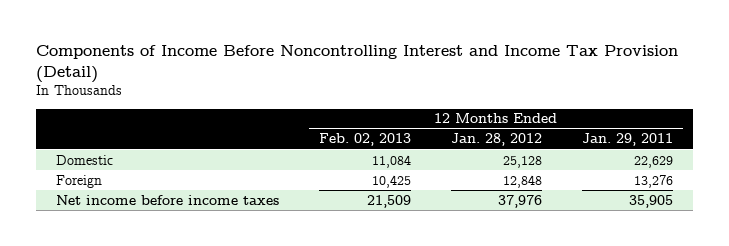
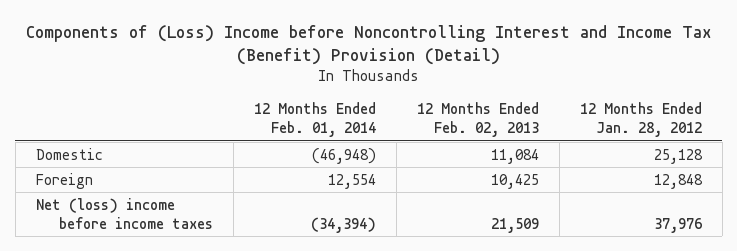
[35,45,678,84] Components of Income Before Noncontrolling Interest and Income Tax Provision (Detail) -> [25,25,712,66] Components of (Loss) Income before Noncontrolling Interest and Income Tax (Benefit) Provision (Detail)
[582,133,674,147] Jan. 29, 2011 -> none
none -> [253,102,376,138] 12 Months Ended Feb. 01, 2014
[55,194,279,205] Net income before income taxes -> [35,197,213,229] Net (loss) income before income taxes

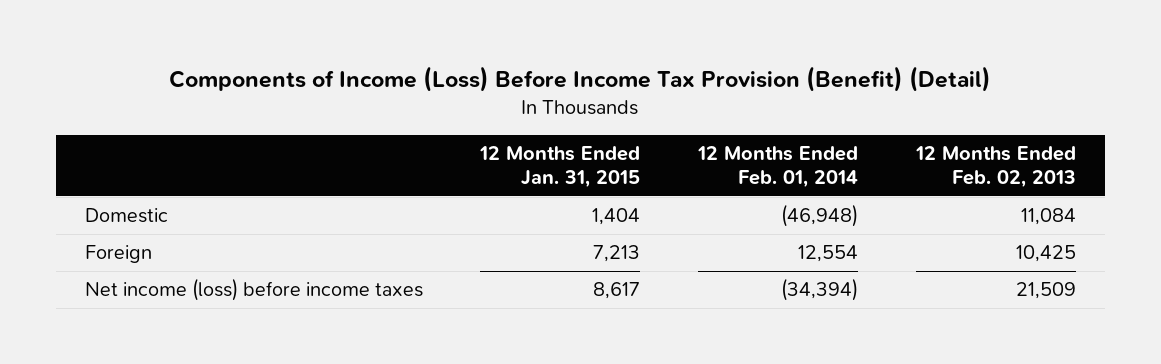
[25,25,712,66] Components of (Loss) Income before Noncontrolling Interest and Income Tax (Benefit) Provision (Detail) -> [169,66,992,93] Components of Income (Loss) Before Income Tax Provision (Benefit) (Detail)
[579,102,702,138] 12 Months Ended Jan. 28, 2012 -> none
none -> [479,146,641,188] 12 Months Ended Jan. 31, 2015
[35,197,213,229] Net (loss) income before income taxes -> [84,278,423,302] Net income (loss) before income taxes

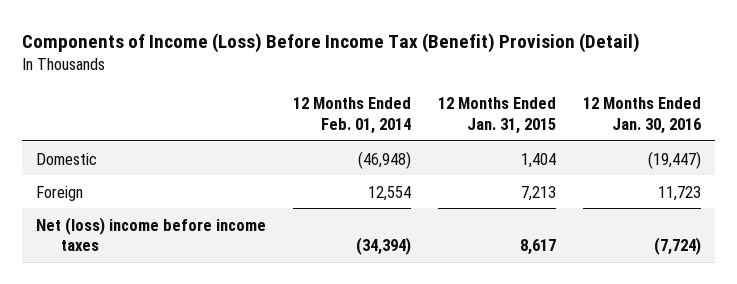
[169,66,992,93] Components of Income (Loss) Before Income Tax Provision (Benefit) (Detail) -> [21,32,640,53] Components of Income (Loss) Before Income Tax (Benefit) Provision (Detail)
[915,146,1077,188] 12 Months Ended Feb. 02, 2013 -> none
none -> [583,97,702,135] 12 Months Ended Jan. 30, 2016
[84,278,423,302] Net income (loss) before income taxes -> [35,216,266,252] Net (loss) income before income taxes

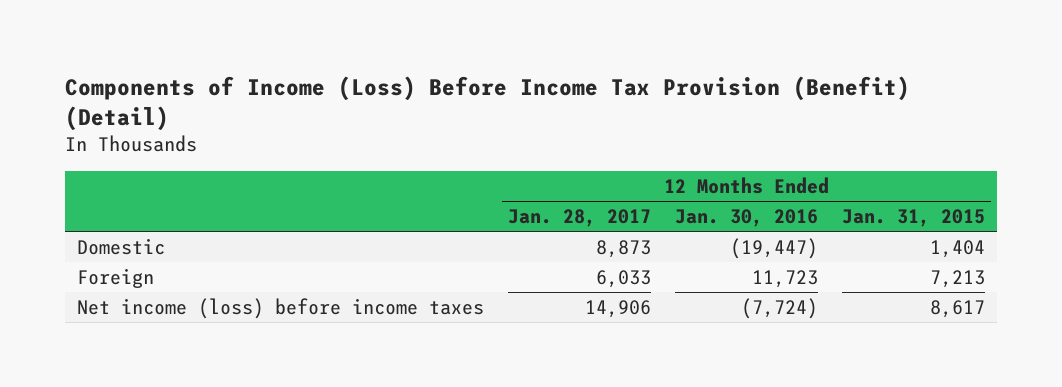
[21,32,640,53] Components of Income (Loss) Before Income Tax (Benefit) Provision (Detail) -> [64,76,910,132] Components of Income (Loss) Before Income Tax Provision (Benefit) (Detail)
[292,97,411,135] 12 Months Ended Feb. 01, 2014 -> none
none -> [507,208,651,227] Jan. 28, 2017
[35,216,266,252] Net (loss) income before income taxes -> [76,297,484,319] Net income (loss) before income taxes

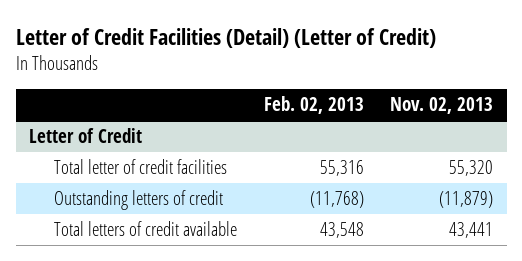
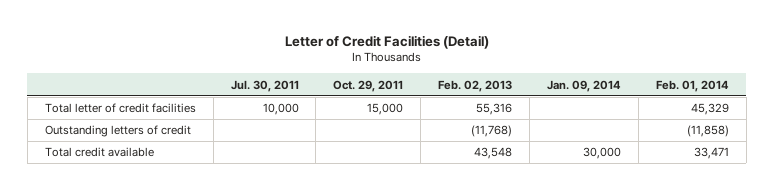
[15,27,436,48] Letter of Credit Facilities (Detail) (Letter of Credit) -> [284,34,489,49] Letter of Credit Facilities (Detail)
[390,97,494,115] Nov. 02, 2013 -> none
none -> [230,79,299,92] Jul. 30, 2011
none -> [333,79,404,92] Oct. 29, 2011
none -> [546,79,621,92] Jan. 09, 2014
none -> [655,79,729,92] Feb. 01, 2014
[29,128,143,144] Letter of Credit -> none
[54,221,238,237] Total letters of credit available -> [44,147,154,158] Total credit available

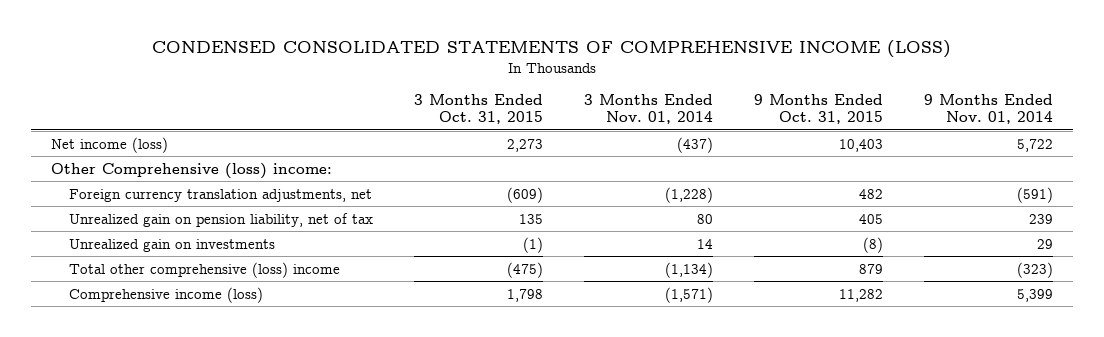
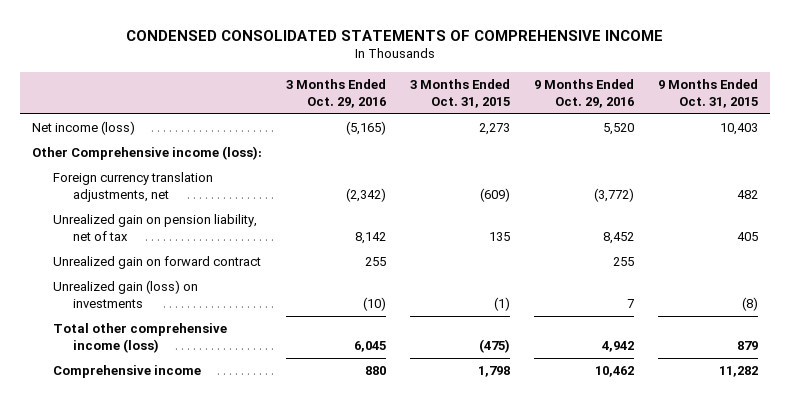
[151,40,951,59] CONDENSED CONSOLIDATED STATEMENTS OF COMPREHENSIVE INCOME (LOSS) -> [125,29,663,41] CONDENSED CONSOLIDATED STATEMENTS OF COMPREHENSIVE INCOME
[584,93,714,124] 3 Months Ended Nov. 01, 2014 -> none
[923,93,1053,124] 9 Months Ended Nov. 01, 2014 -> none
none -> [286,79,387,108] 3 Months Ended Oct. 29, 2016
none -> [533,79,634,108] 9 Months Ended Oct. 29, 2016
[51,162,333,179] Other Comprehensive (loss) income: -> [32,146,263,161] Other Comprehensive income (loss):
none -> [52,256,261,270] Unrealized gain on forward contract
[69,238,276,252] Unrealized gain on investments -> [52,280,198,309] Unrealized gain (loss) on investments
[69,261,341,278] Total other comprehensive (loss) income -> [52,323,227,354] Total other comprehensive income (loss)
[69,286,264,303] Comprehensive income (loss) -> [52,365,201,379] Comprehensive income

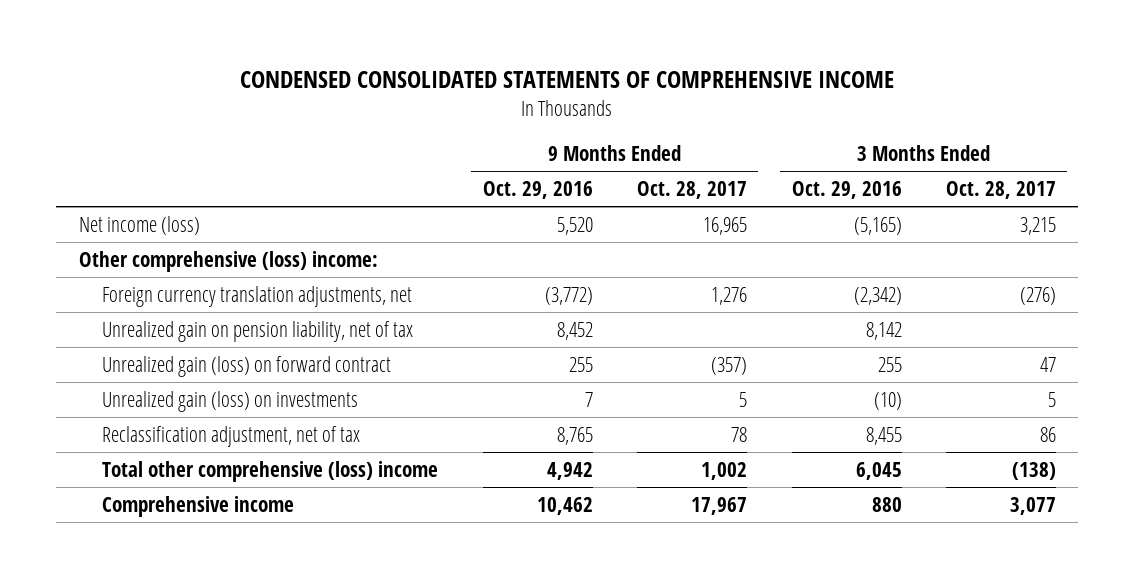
[409,79,510,108] 3 Months Ended Oct. 31, 2015 -> none
[657,79,758,108] 9 Months Ended Oct. 31, 2015 -> none
none -> [637,181,748,200] Oct. 28, 2017
none -> [946,181,1057,200] Oct. 28, 2017
[32,146,263,161] Other Comprehensive income (loss): -> [78,250,378,272] Other comprehensive (loss) income:
[52,256,261,270] Unrealized gain on forward contract -> [102,355,392,377] Unrealized gain (loss) on forward contract
none -> [102,425,361,447] Reclassification adjustment, net of tax
[52,323,227,354] Total other comprehensive income (loss) -> [102,460,439,482] Total other comprehensive (loss) income

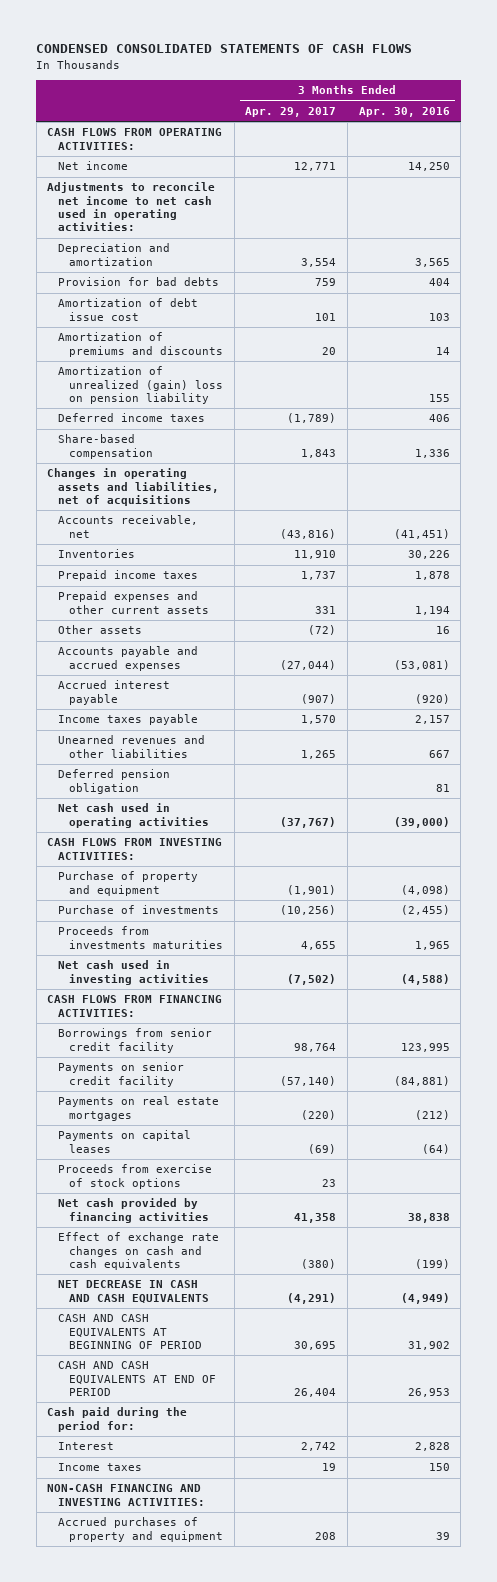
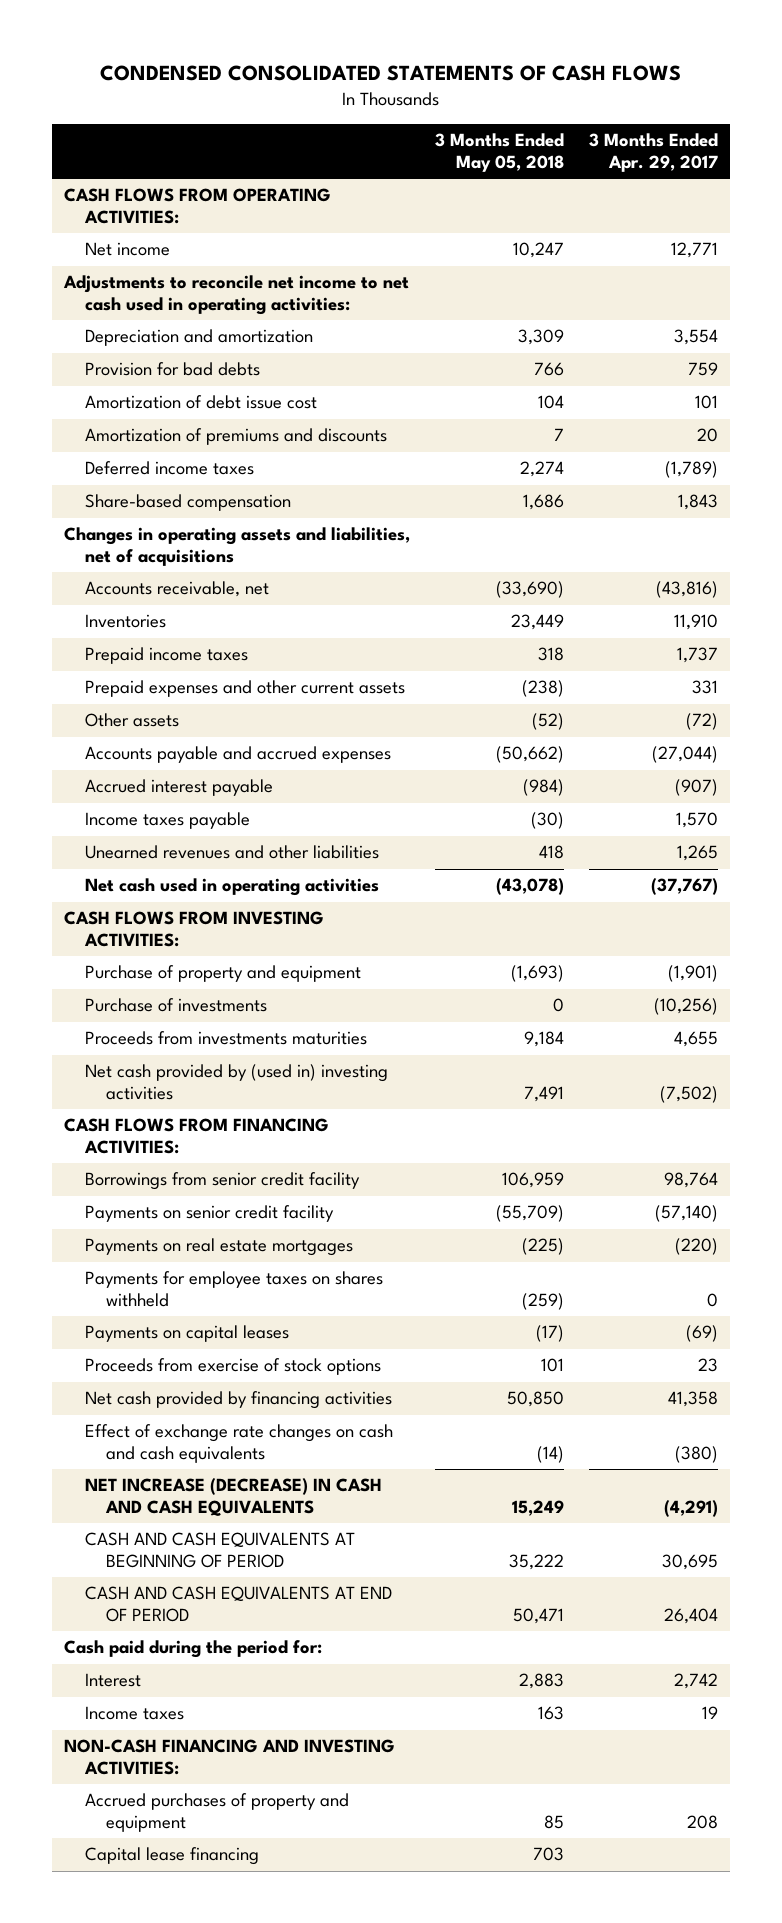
[358,107,450,118] Apr. 30, 2016 -> none
none -> [434,133,564,172] 3 Months Ended May 05, 2018
[58,366,223,405] Amortization of unrealized (gain) loss on pension liability -> none
[58,769,171,794] Deferred pension obligation -> none
[58,960,209,985] Net cash used in investing activities -> [84,1064,388,1101] Net cash provided by (used in) investing activities
none -> [84,1271,383,1308] Payments for employee taxes on shares withheld
[58,1280,209,1303] NET DECREASE IN CASH AND CASH EQUIVALENTS -> [84,1478,382,1517] NET INCREASE (DECREASE) IN CASH AND CASH EQUIVALENTS
none -> [84,1847,259,1866] Capital lease financing

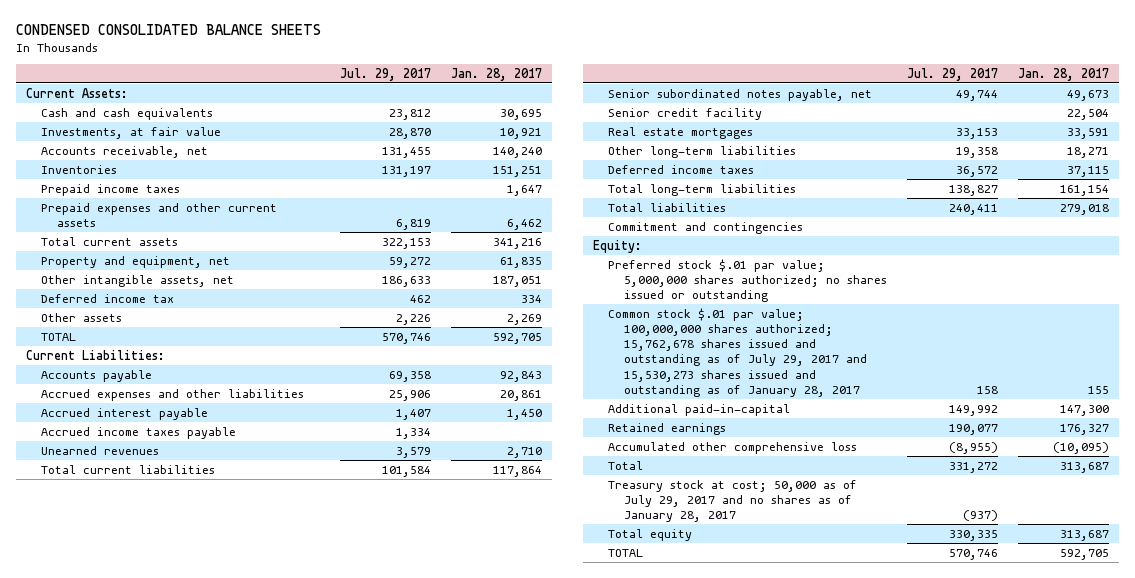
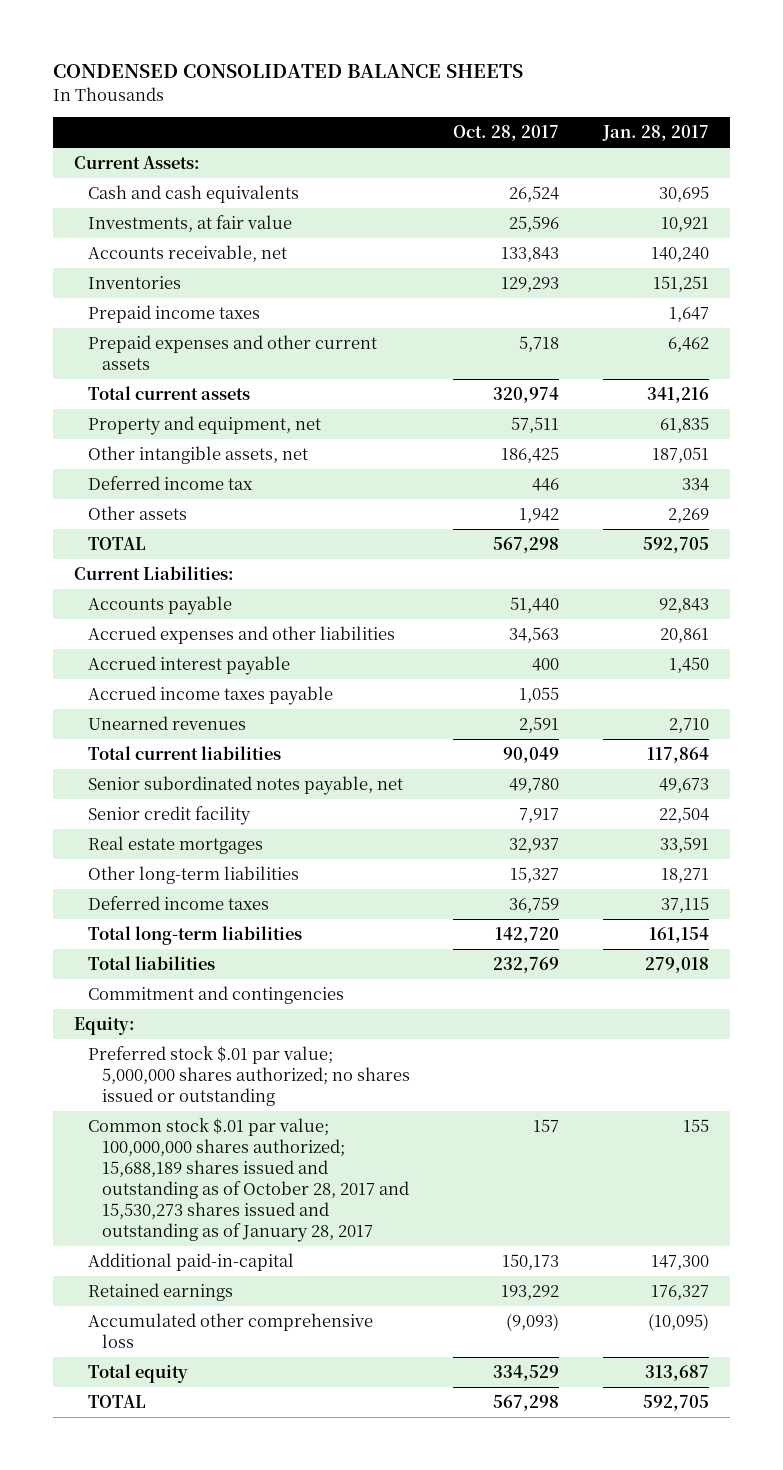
[339,67,431,81] Jul. 29, 2017 -> none
none -> [453,125,560,142] Oct. 28, 2017
[608,307,867,397] Common stock $.01 par value; 100,000,000 shares authorized; 15,762,678 shares issued and outstanding as of July 29, 2017 and 15,530,273 shares issued and outstanding as of January 28, 2017 -> [88,1118,409,1242] Common stock $.01 par value; 100,000,000 shares authorized; 15,688,189 shares issued and outstanding as of October 28, 2017 and 15,530,273 shares issued and outstanding as of January 28, 2017
[608,460,644,470] Total -> none
[608,479,858,523] Treasury stock at cost; 50,000 as of July 29, 2017 and no shares as of January 28, 2017 -> none

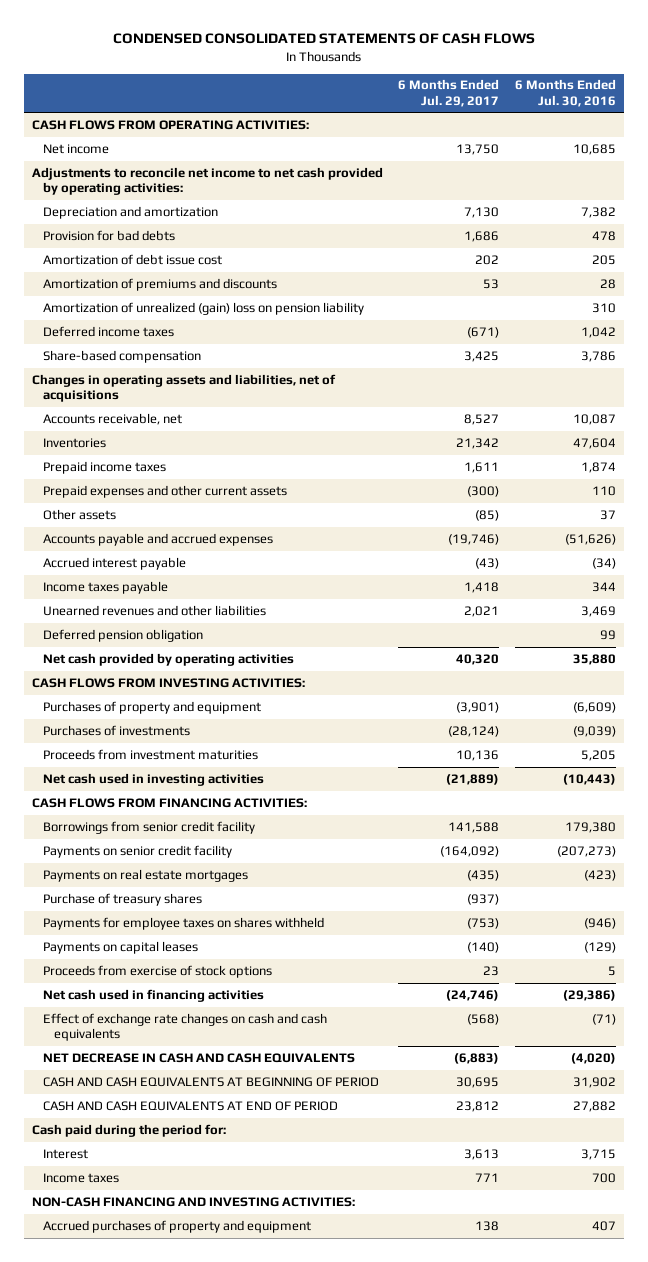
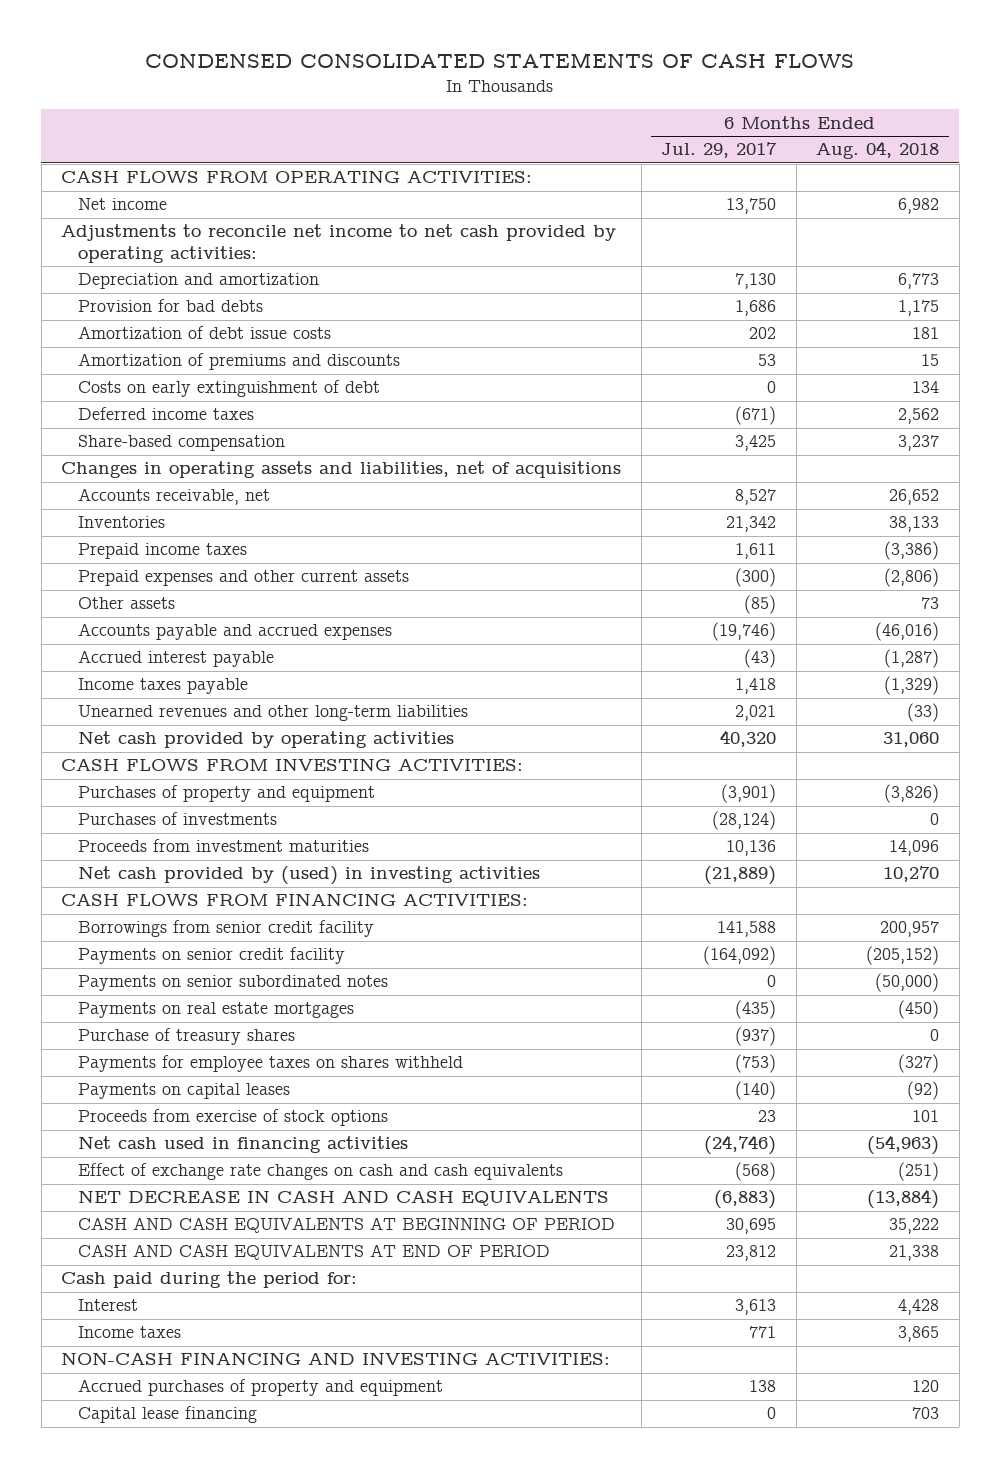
[515,79,617,107] 6 Months Ended Jul. 30, 2016 -> none
none -> [816,141,940,160] Aug. 04, 2018
[42,253,222,265] Amortization of debt issue cost -> [77,326,331,340] Amortization of debt issue costs
[42,301,364,315] Amortization of unrealized (gain) loss on pension liability -> none
none -> [77,380,380,398] Costs on early extinguishment of debt
[42,628,203,642] Deferred pension obligation -> none
[42,604,266,616] Unearned revenues and other liabilities -> [77,705,468,722] Unearned revenues and other long-term liabilities
[42,772,264,786] Net cash used in investing activities -> [77,866,540,886] Net cash provided by (used) in investing activities
none -> [77,975,388,992] Payments on senior subordinated notes
none -> [77,1406,257,1424] Capital lease financing

